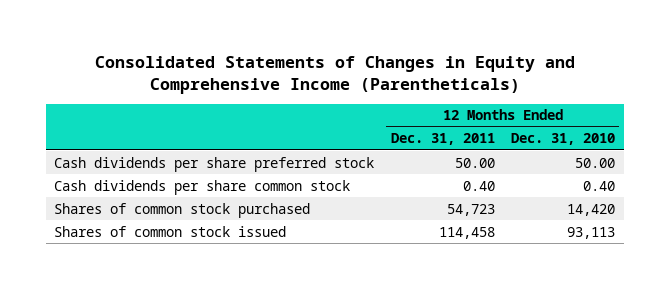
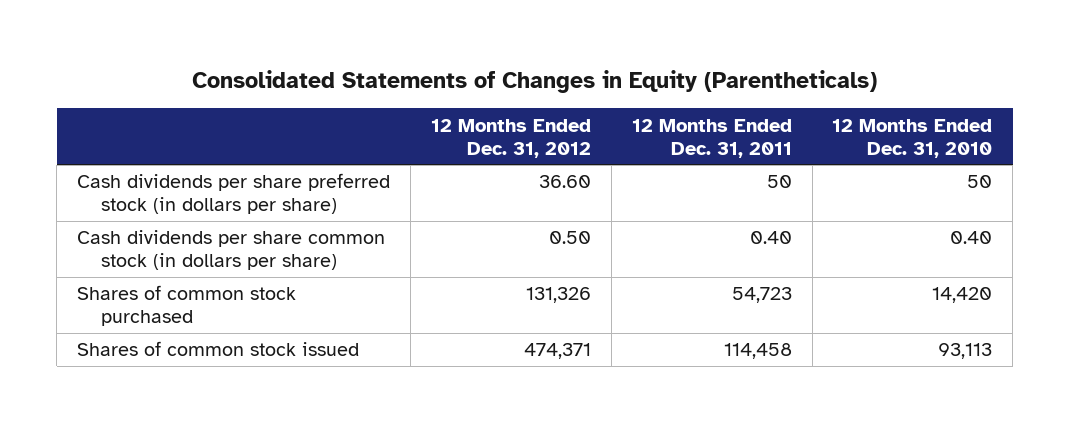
[94,55,575,94] Consolidated Statements of Changes in Equity and Comprehensive Income (Parentheticals) -> [191,70,877,94] Consolidated Statements of Changes in Equity (Parentheticals)
none -> [431,118,592,158] 12 Months Ended Dec. 31, 2012
[54,156,375,172] Cash dividends per share preferred stock -> [77,173,391,215] Cash dividends per share preferred stock (in dollars per share)
[454,157,495,168] 50.00 -> [766,175,792,189] 50
[575,157,616,168] 50.00 -> [967,175,993,189] 50
[54,179,351,195] Cash dividends per share common stock -> [77,230,386,271] Cash dividends per share common stock (in dollars per share)

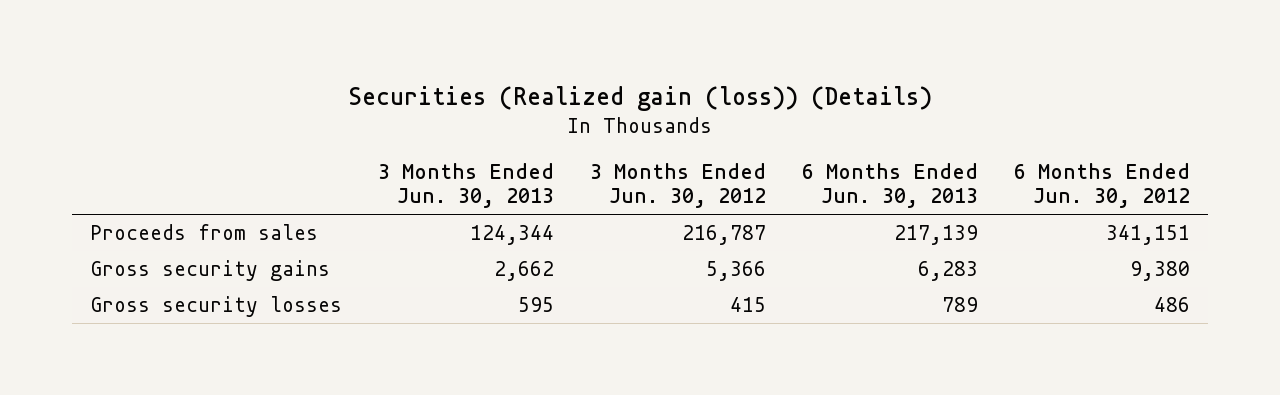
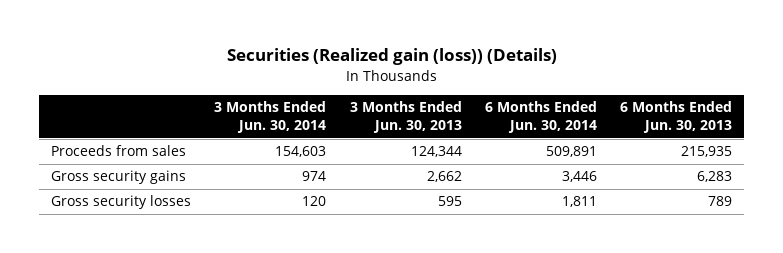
[590,163,767,209] 3 Months Ended Jun. 30, 2012 -> none
[1013,163,1190,209] 6 Months Ended Jun. 30, 2012 -> none
none -> [214,101,327,134] 3 Months Ended Jun. 30, 2014
none -> [485,101,598,134] 6 Months Ended Jun. 30, 2014
[894,225,979,246] 217,139 -> [681,146,733,158] 215,935

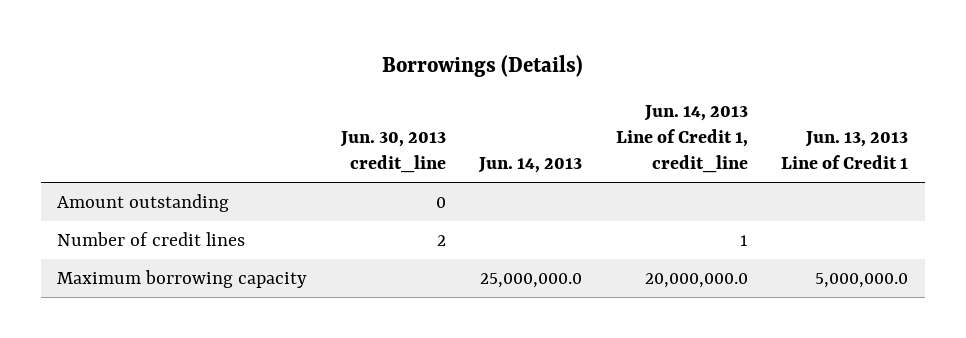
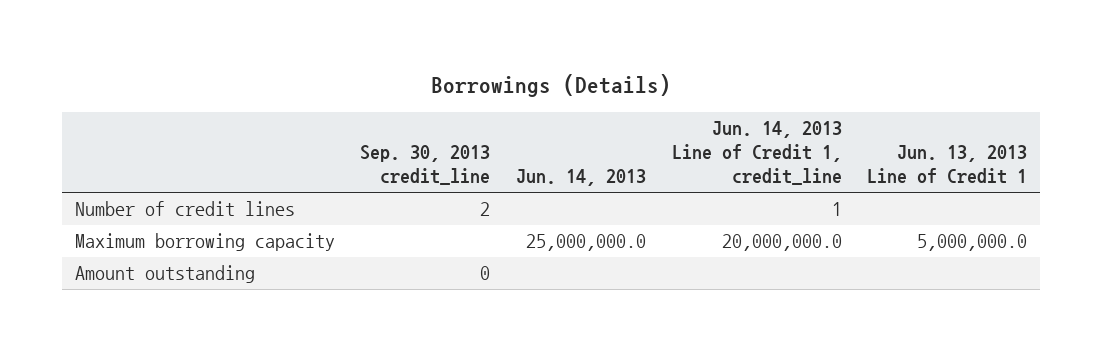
[339,131,446,173] Jun. 30, 2013 credit_line -> none
none -> [360,145,491,186] Sep. 30, 2013 credit_line
[57,193,230,212] Amount outstanding -> [74,265,255,284] Amount outstanding

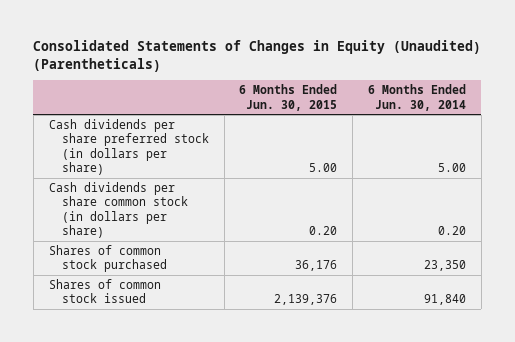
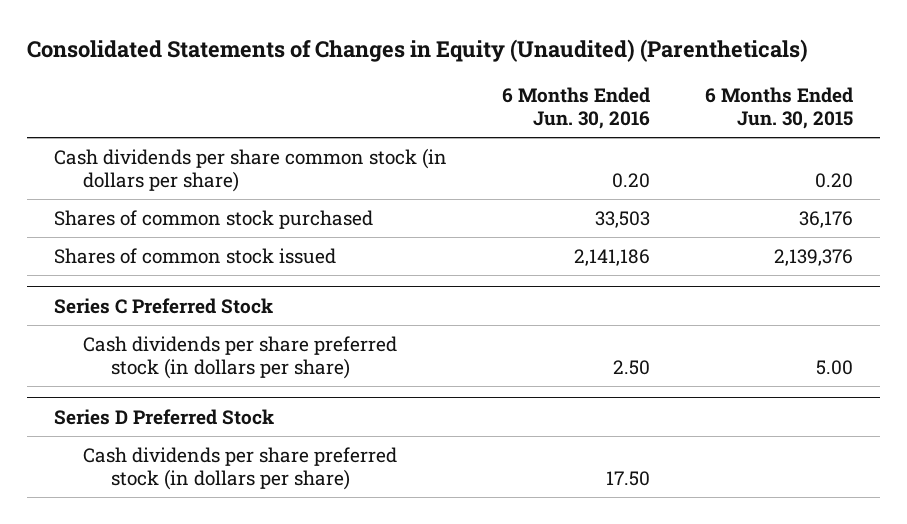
[368,84,467,111] 6 Months Ended Jun. 30, 2014 -> none
none -> [501,86,650,130] 6 Months Ended Jun. 30, 2016
[48,119,209,175] Cash dividends per share preferred stock (in dollars per share) -> none
none -> [54,297,274,314] Series C Preferred Stock
none -> [82,335,397,380] Cash dividends per share preferred stock (in dollars per share)
none -> [54,408,275,425] Series D Preferred Stock
none -> [82,446,397,491] Cash dividends per share preferred stock (in dollars per share)

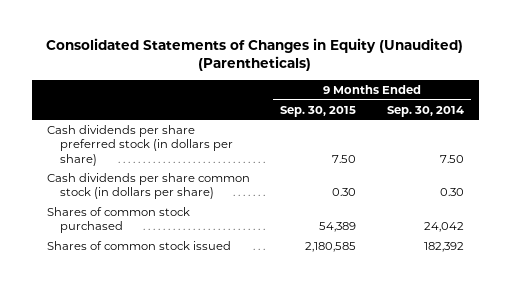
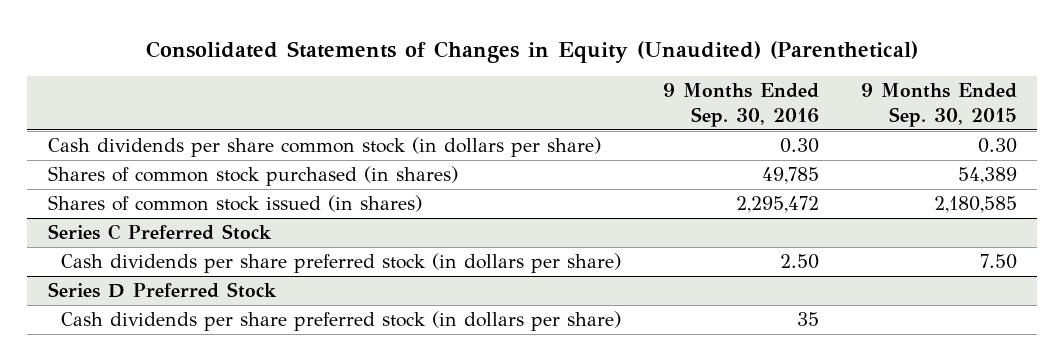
[46,38,464,72] Consolidated Statements of Changes in Equity (Unaudited) (Parentheticals) -> [146,40,919,63] Consolidated Statements of Changes in Equity (Unaudited) (Parenthetical)
[386,105,464,117] Sep. 30, 2014 -> none
none -> [662,83,819,127] 9 Months Ended Sep. 30, 2016
[47,124,234,166] Cash dividends per share preferred stock (in dollars per share) -> none
[47,206,191,234] Shares of common stock purchased -> [47,166,458,187] Shares of common stock purchased (in shares)
[47,240,232,250] Shares of common stock issued -> [47,195,422,213] Shares of common stock issued (in shares)
none -> [47,224,272,241] Series C Preferred Stock
none -> [61,253,622,274] Cash dividends per share preferred stock (in dollars per share)
none -> [47,282,277,299] Series D Preferred Stock
none -> [61,311,622,332] Cash dividends per share preferred stock (in dollars per share)

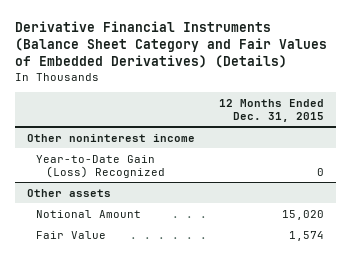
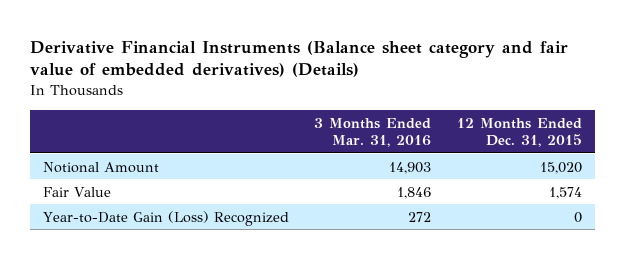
[14,20,327,69] Derivative Financial Instruments (Balance Sheet Category and Fair Values of Embedded Derivatives) (Details) -> [29,40,568,78] Derivative Financial Instruments (Balance sheet category and fair value of embedded derivatives) (Details)
none -> [314,117,432,147] 3 Months Ended Mar. 31, 2016
[26,133,195,142] Other noninterest income -> none
[36,154,165,178] Year-to-Date Gain (Loss) Recognized -> none
[26,188,111,197] Other assets -> none
none -> [42,210,289,226] Year-to-Date Gain (Loss) Recognized

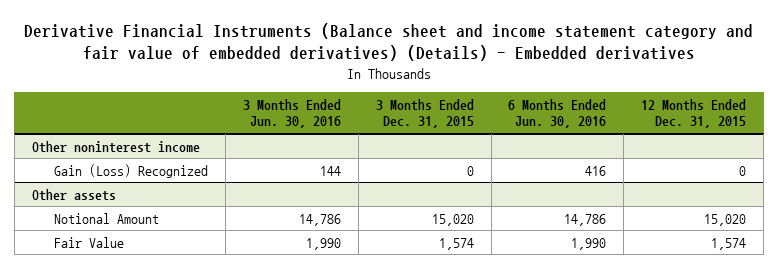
[29,40,568,78] Derivative Financial Instruments (Balance sheet category and fair value of embedded derivatives) (Details) -> [23,23,753,62] Derivative Financial Instruments (Balance sheet and income statement category and fair value of embedded derivatives) (Details) - Embedded derivatives
[314,117,432,147] 3 Months Ended Mar. 31, 2016 -> none
none -> [242,98,341,129] 3 Months Ended Jun. 30, 2016
none -> [375,98,474,129] 3 Months Ended Dec. 31, 2015
none -> [508,98,607,129] 6 Months Ended Jun. 30, 2016
none -> [31,140,200,153] Other noninterest income
none -> [54,163,209,178] Gain (Loss) Recognized
none -> [31,188,116,201] Other assets
[42,210,289,226] Year-to-Date Gain (Loss) Recognized -> none

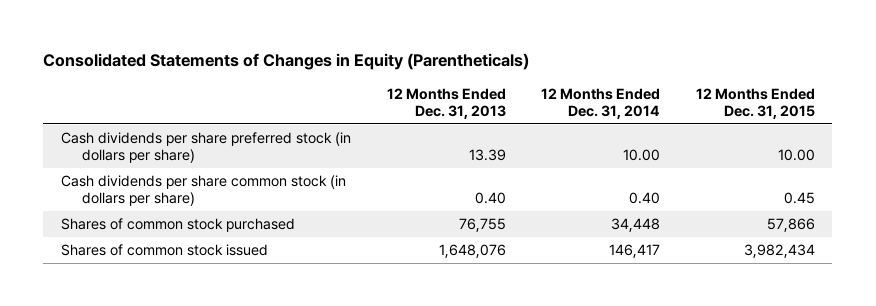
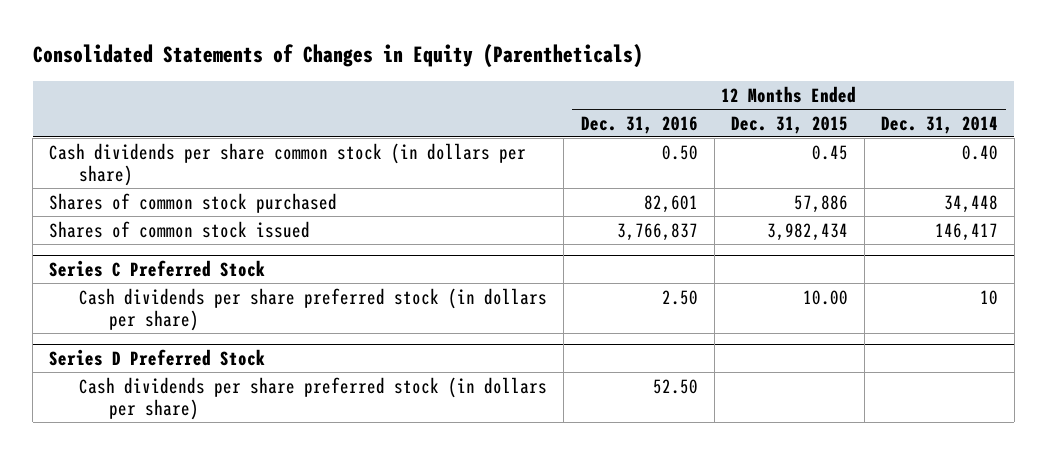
[386,87,506,119] 12 Months Ended Dec. 31, 2013 -> none
none -> [580,115,698,134] Dec. 31, 2016
[61,132,352,164] Cash dividends per share preferred stock (in dollars per share) -> none
[766,218,815,233] 57,866 -> [793,194,848,213] 57,886
none -> [49,259,266,277] Series C Preferred Stock
none -> [79,287,548,332] Cash dividends per share preferred stock (in dollars per share)
none -> [49,348,266,366] Series D Preferred Stock
none -> [79,376,548,421] Cash dividends per share preferred stock (in dollars per share)

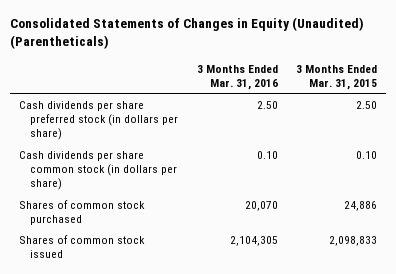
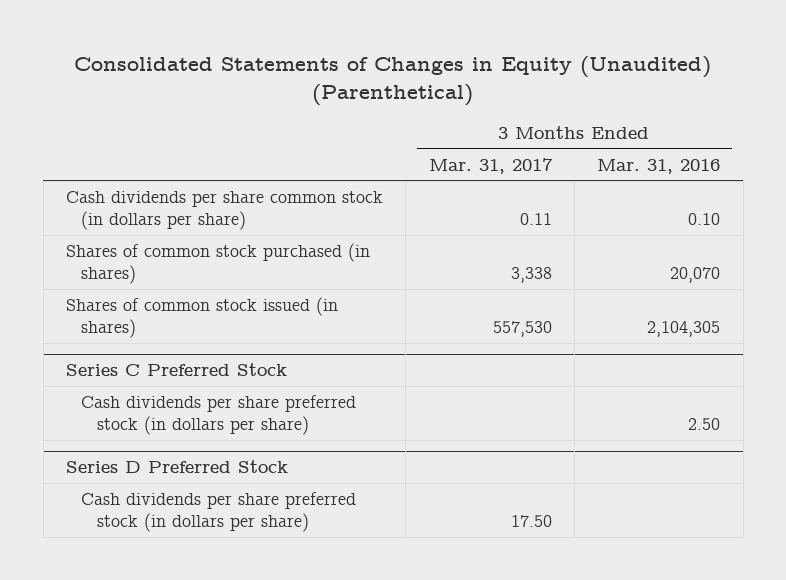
[10,17,365,50] Consolidated Statements of Changes in Equity (Unaudited) (Parentheticals) -> [74,56,712,106] Consolidated Statements of Changes in Equity (Unaudited) (Parenthetical)
[296,64,378,90] 3 Months Ended Mar. 31, 2015 -> none
none -> [428,157,553,174] Mar. 31, 2017
[19,100,179,141] Cash dividends per share preferred stock (in dollars per share) -> none
[19,199,146,225] Shares of common stock purchased -> [66,243,371,285] Shares of common stock purchased (in shares)
[19,234,146,258] Shares of common stock issued -> [66,297,339,339] Shares of common stock issued (in shares)
none -> [66,363,288,377] Series C Preferred Stock
none -> [81,395,357,436] Cash dividends per share preferred stock (in dollars per share)
none -> [66,460,289,474] Series D Preferred Stock
none -> [81,492,357,533] Cash dividends per share preferred stock (in dollars per share)

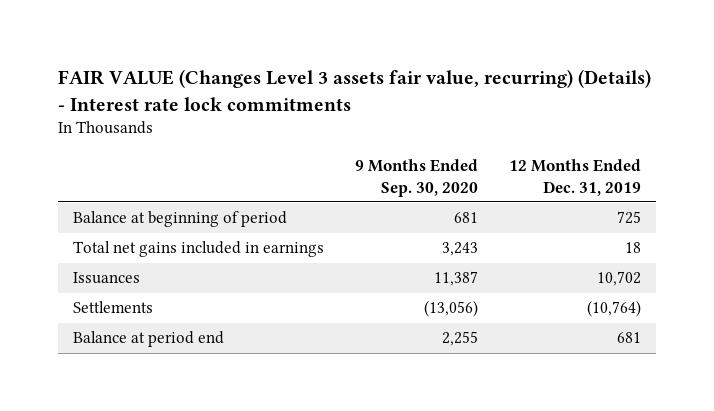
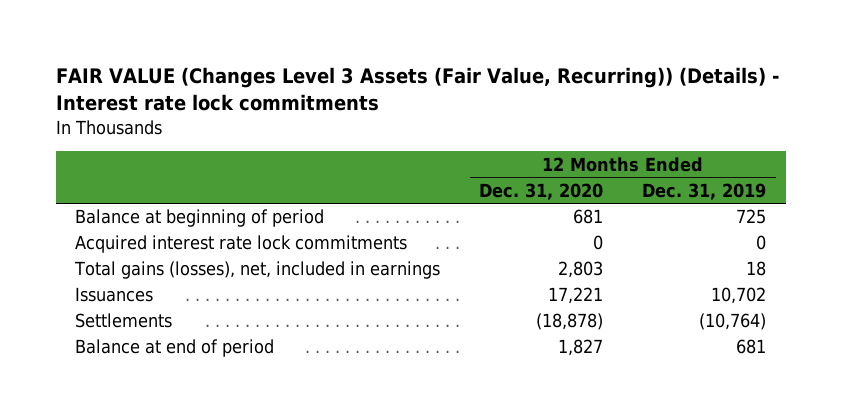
[58,69,652,111] FAIR VALUE (Changes Level 3 assets fair value, recurring) (Details) - Interest rate lock commitments -> [55,67,779,112] FAIR VALUE (Changes Level 3 Assets (Fair Value, Recurring)) (Details) - Interest rate lock commitments
[355,158,479,197] 9 Months Ended Sep. 30, 2020 -> none
none -> [479,182,604,200] Dec. 31, 2020
none -> [75,235,408,254] Acquired interest rate lock commitments
[73,241,325,258] Total net gains included in earnings -> [74,261,441,280] Total gains (losses), net, included in earnings
[73,331,225,348] Balance at period end -> [75,339,275,358] Balance at end of period

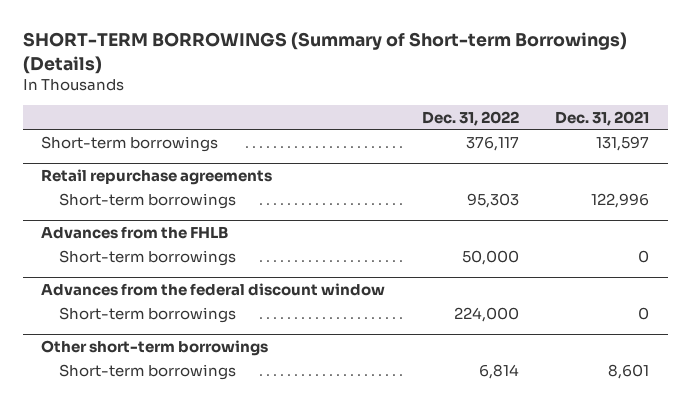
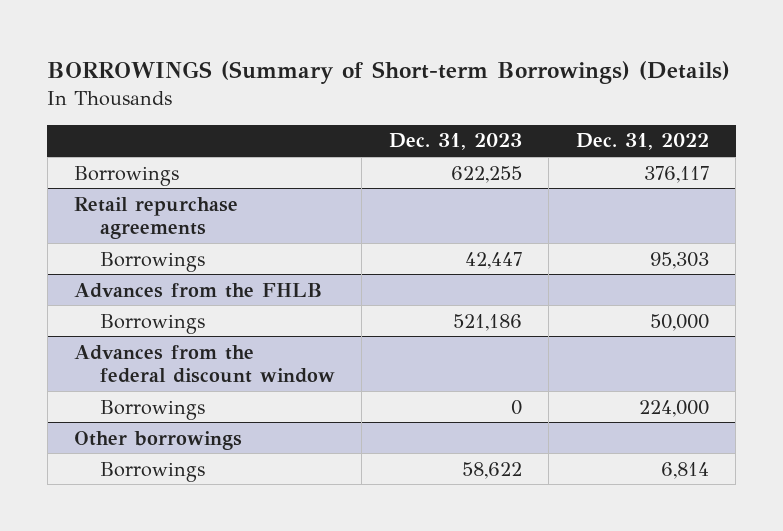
[22,32,627,74] SHORT-TERM BORROWINGS (Summary of Short-term Borrowings) (Details) -> [47,61,731,85] BORROWINGS (Summary of Short-term Borrowings) (Details)
[555,110,650,126] Dec. 31, 2021 -> none
none -> [388,133,522,151] Dec. 31, 2023
[41,135,219,152] Short-term borrowings -> [74,165,180,186] Borrowings
[58,192,236,209] Short-term borrowings -> [99,251,205,272] Borrowings
[58,249,236,266] Short-term borrowings -> [99,313,205,334] Borrowings
[58,306,236,323] Short-term borrowings -> [99,399,205,420] Borrowings
[41,339,269,356] Other short-term borrowings -> [74,430,243,450] Other borrowings
[58,363,236,380] Short-term borrowings -> [99,461,205,482] Borrowings

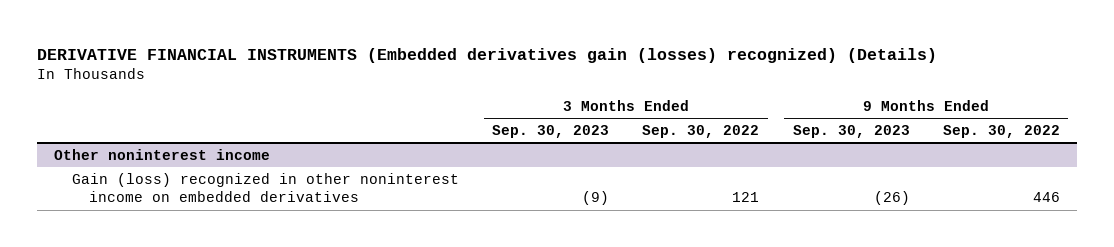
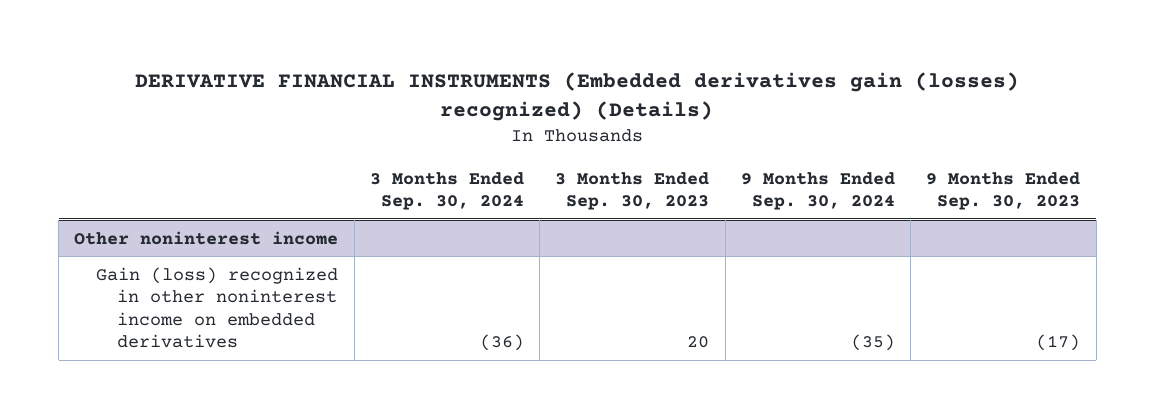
[642,124,760,138] Sep. 30, 2022 -> none
[943,124,1061,138] Sep. 30, 2022 -> none
none -> [369,171,524,211] 3 Months Ended Sep. 30, 2024
none -> [740,171,895,211] 9 Months Ended Sep. 30, 2024
[581,191,609,206] (9) -> [687,336,710,349] 20
[873,191,910,206] (26) -> [1036,334,1081,352] (17)

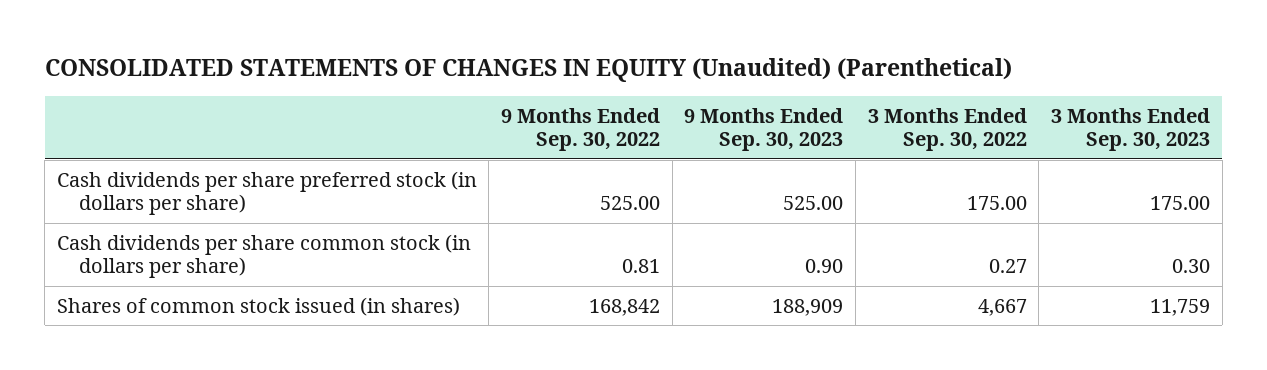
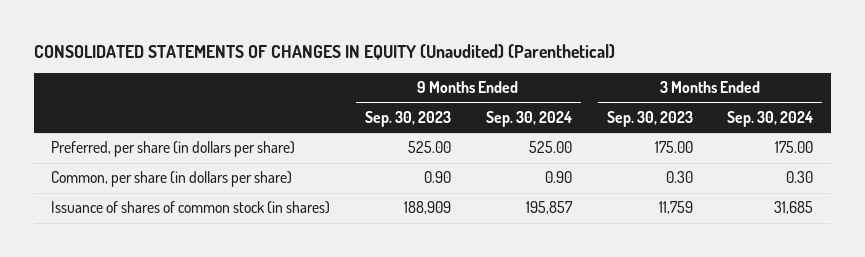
[501,107,661,152] 9 Months Ended Sep. 30, 2022 -> none
[867,107,1027,152] 3 Months Ended Sep. 30, 2022 -> none
none -> [485,111,572,128] Sep. 30, 2024
none -> [727,111,814,128] Sep. 30, 2024
[56,170,477,216] Cash dividends per share preferred stock (in dollars per share) -> [51,141,296,158] Preferred, per share (in dollars per share)
[56,233,471,279] Cash dividends per share common stock (in dollars per share) -> [51,171,293,188] Common, per share (in dollars per share)
[56,296,460,316] Shares of common stock issued (in shares) -> [51,201,331,215] Issuance of shares of common stock (in shares)

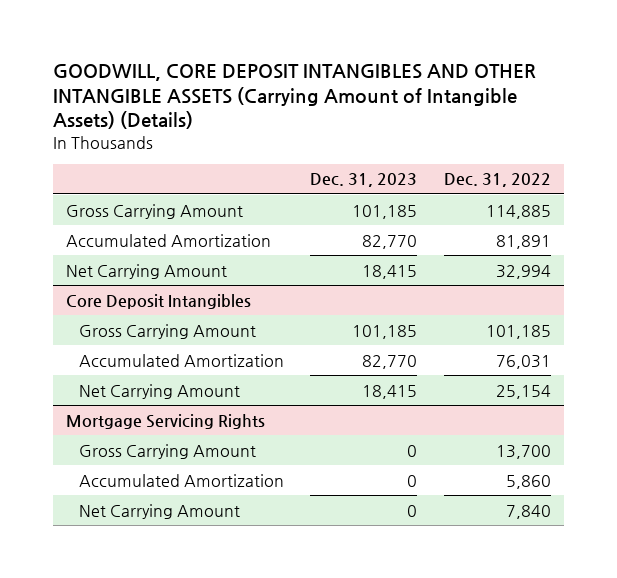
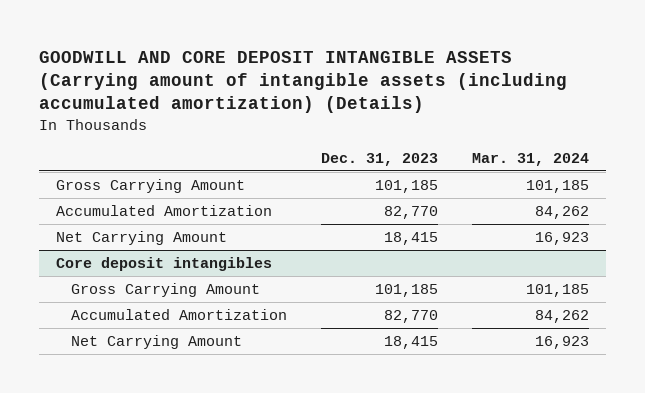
[52,64,536,130] GOODWILL, CORE DEPOSIT INTANGIBLES AND OTHER INTANGIBLE ASSETS (Carrying Amount of Intangible Assets) (Details) -> [39,50,568,114] GOODWILL AND CORE DEPOSIT INTANGIBLE ASSETS (Carrying amount of intangible assets (including accumulated amortization) (Details)
[443,173,551,188] Dec. 31, 2022 -> none
none -> [471,152,589,166] Mar. 31, 2024
[65,293,251,309] Core Deposit Intangibles -> [56,256,273,271] Core deposit intangibles
[65,413,265,429] Mortgage Servicing Rights -> none
[78,443,256,459] Gross Carrying Amount -> none
[78,473,284,487] Accumulated Amortization -> none
[78,503,240,519] Net Carrying Amount -> none

